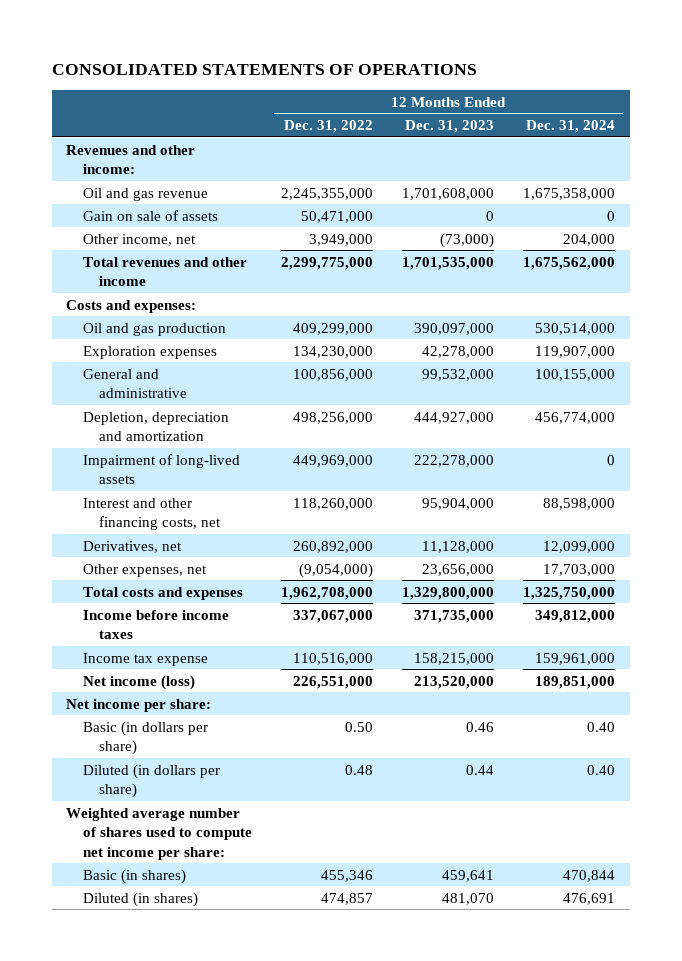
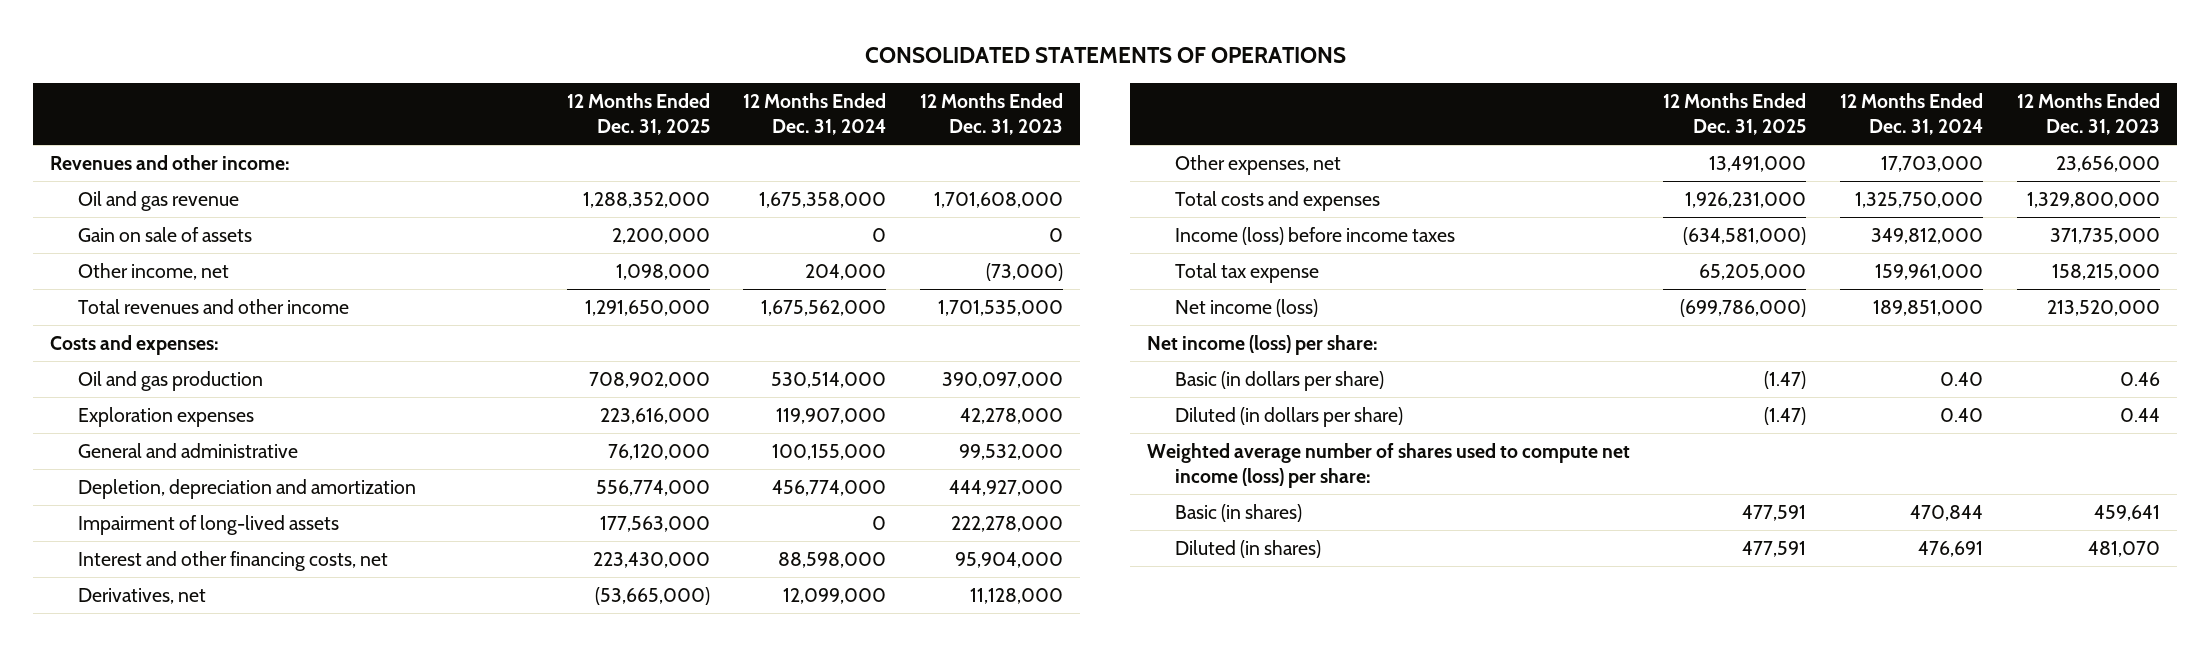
[283,120,373,134] Dec. 31, 2022 -> none
none -> [566,92,710,136] 12 Months Ended Dec. 31, 2025
[82,609,229,640] Income before income taxes -> [1174,226,1455,245] Income (loss) before income taxes
[82,652,208,666] Income tax expense -> [1174,262,1319,283] Total tax expense
[66,698,212,712] Net income per share: -> [1146,334,1378,355] Net income (loss) per share:
[66,807,252,860] Weighted average number of shares used to compute net income per share: -> [1146,442,1630,489] Weighted average number of shares used to compute net income (loss) per share:

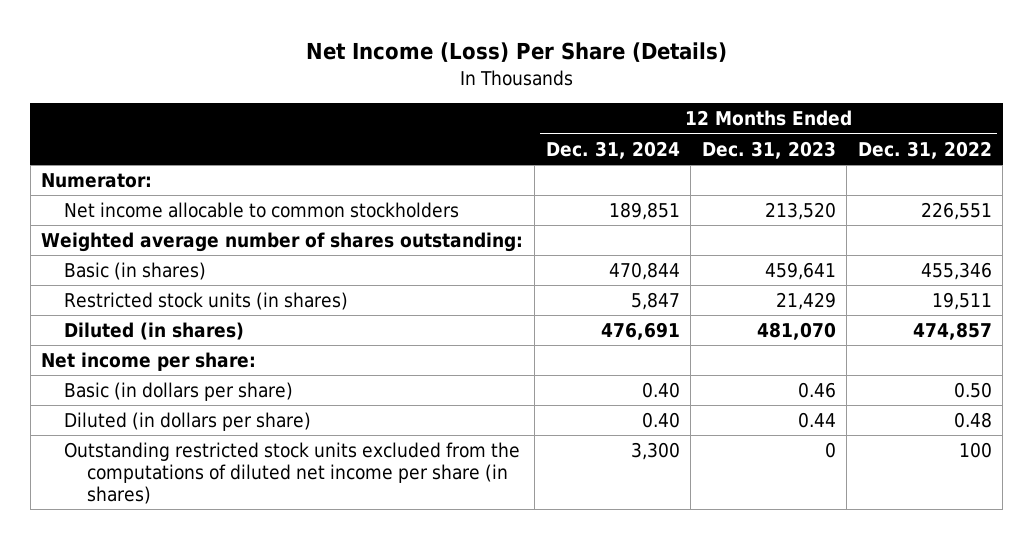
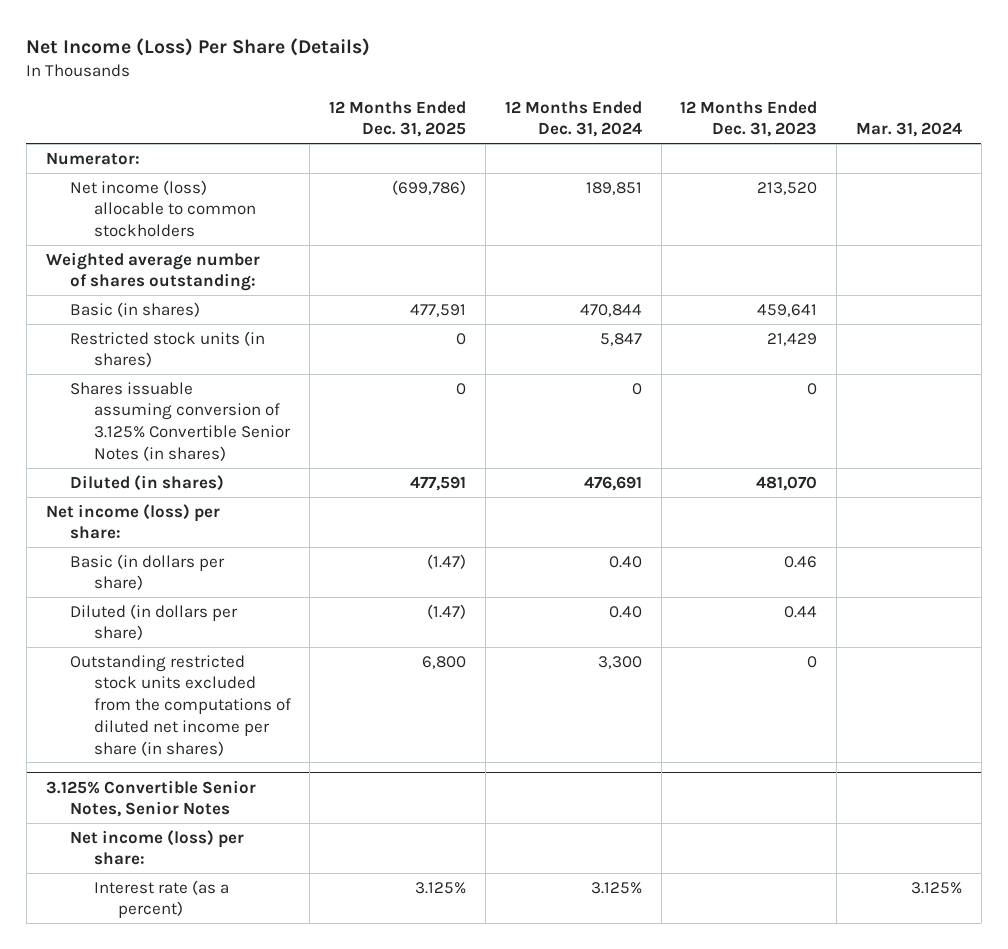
[857,140,992,159] Dec. 31, 2022 -> none
none -> [329,100,467,138] 12 Months Ended Dec. 31, 2025
none -> [856,122,963,138] Mar. 31, 2024
[64,201,460,218] Net income allocable to common stockholders -> [69,179,256,238] Net income (loss) allocable to common stockholders
none -> [69,381,291,461] Shares issuable assuming conversion of 3.125% Convertible Senior Notes (in shares)
[41,351,257,371] Net income per share: -> [45,503,220,540] Net income (loss) per share:
none -> [45,779,256,818] 3.125% Convertible Senior Notes, Senior Notes
none -> [69,829,244,866] Net income (loss) per share:
none -> [93,879,229,919] Interest rate (as a percent)

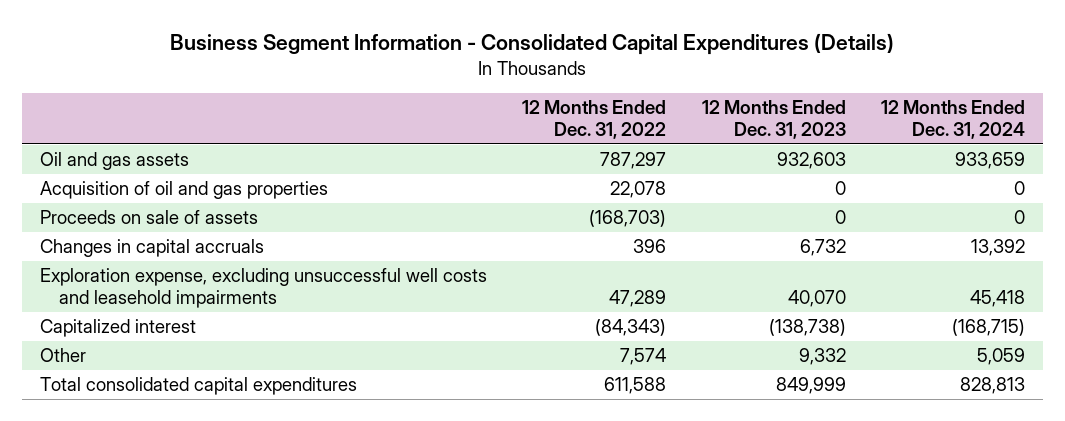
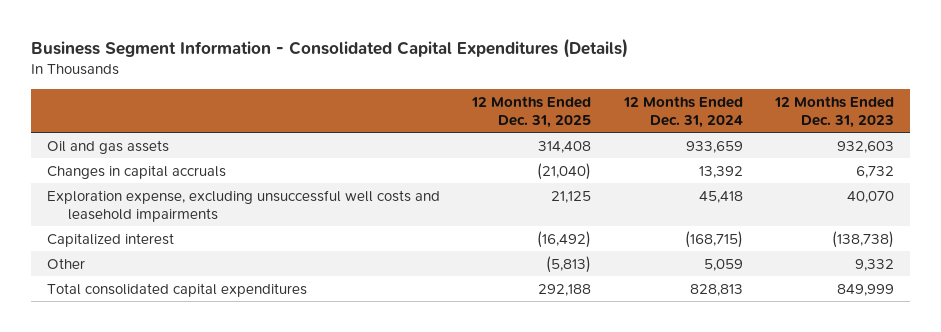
[522,100,667,139] 12 Months Ended Dec. 31, 2022 -> none
none -> [471,95,592,128] 12 Months Ended Dec. 31, 2025
[39,181,328,200] Acquisition of oil and gas properties -> none
[39,210,258,225] Proceeds on sale of assets -> none

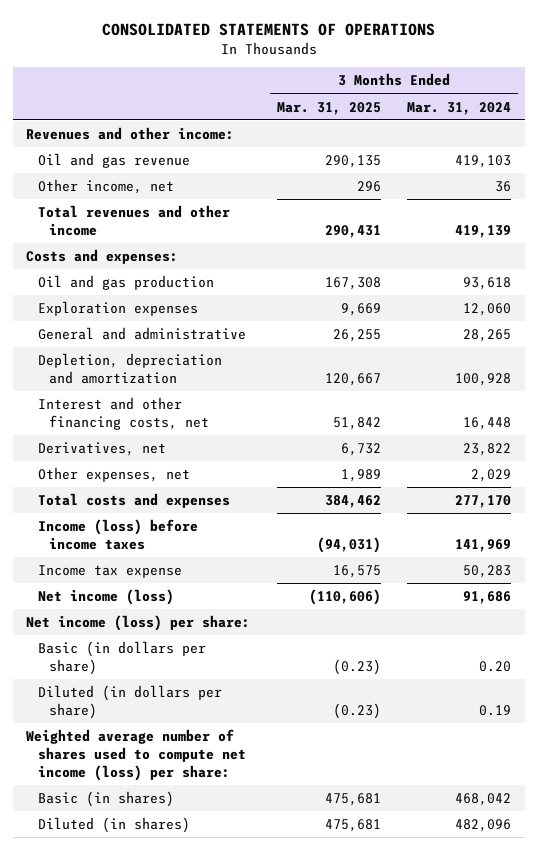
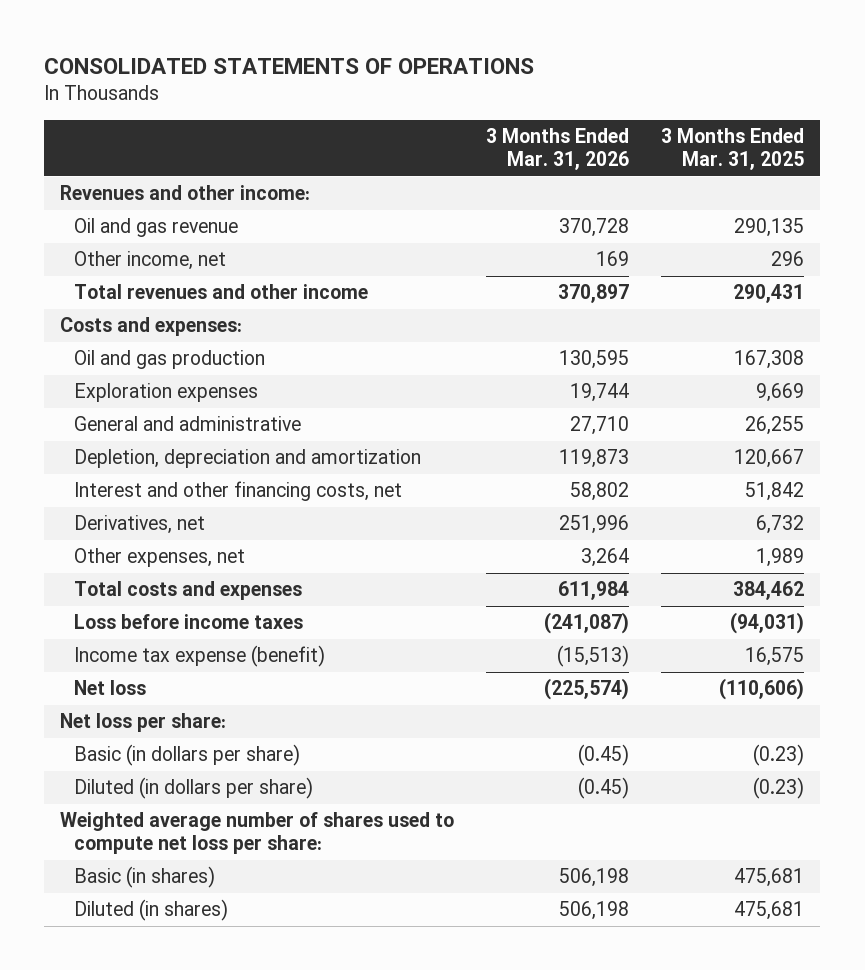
[407,101,512,115] Mar. 31, 2024 -> none
none -> [486,128,630,170] 3 Months Ended Mar. 31, 2026
[37,518,198,551] Income (loss) before income taxes -> [73,614,303,630] Loss before income taxes
[37,564,182,578] Income tax expense -> [73,645,325,668] Income tax expense (benefit)
[37,588,174,605] Net income (loss) -> [73,680,146,696] Net loss
[26,614,251,631] Net income (loss) per share: -> [60,713,227,733] Net loss per share:
[26,728,246,782] Weighted average number of shares used to compute net income (loss) per share: -> [60,812,455,855] Weighted average number of shares used to compute net loss per share:

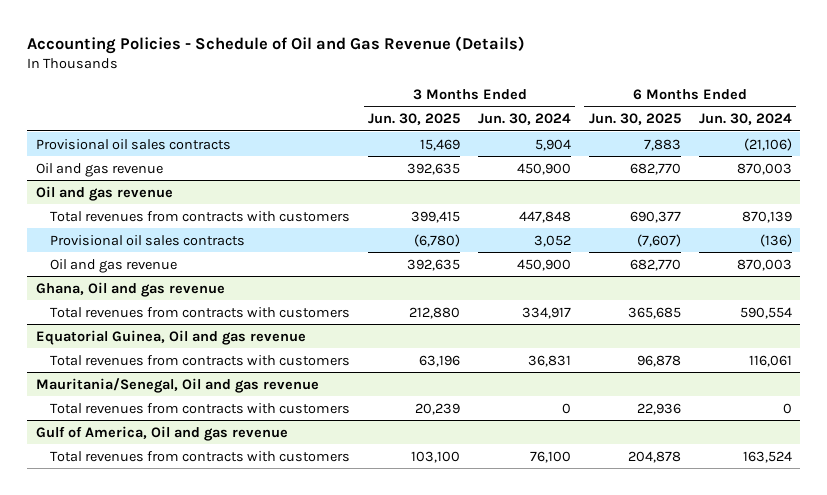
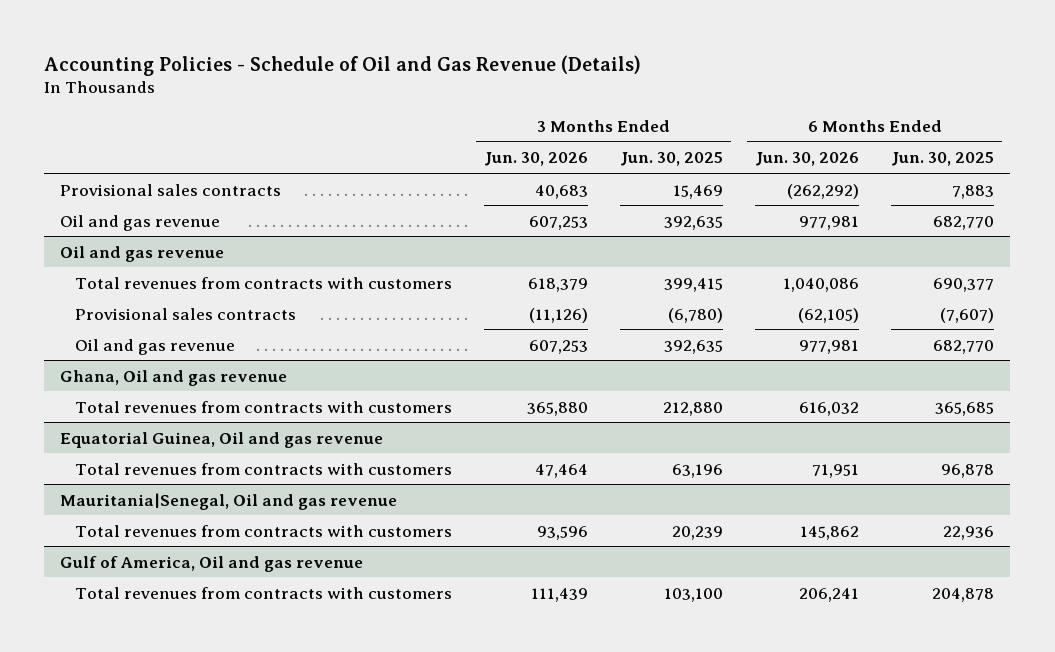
[478,112,572,125] Jun. 30, 2024 -> none
[698,112,792,125] Jun. 30, 2024 -> none
none -> [484,152,589,167] Jun. 30, 2026
none -> [755,152,860,167] Jun. 30, 2026
[35,138,231,150] Provisional oil sales contracts -> [60,183,282,196] Provisional sales contracts
[50,234,246,246] Provisional oil sales contracts -> [75,307,297,320] Provisional sales contracts
[35,377,319,393] Mauritania/Senegal, Oil and gas revenue -> [60,492,398,510] Mauritania|Senegal, Oil and gas revenue

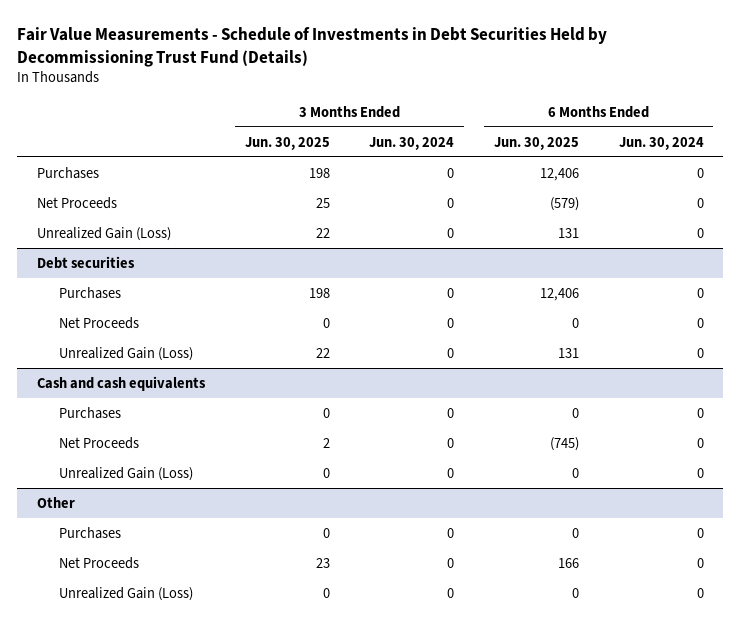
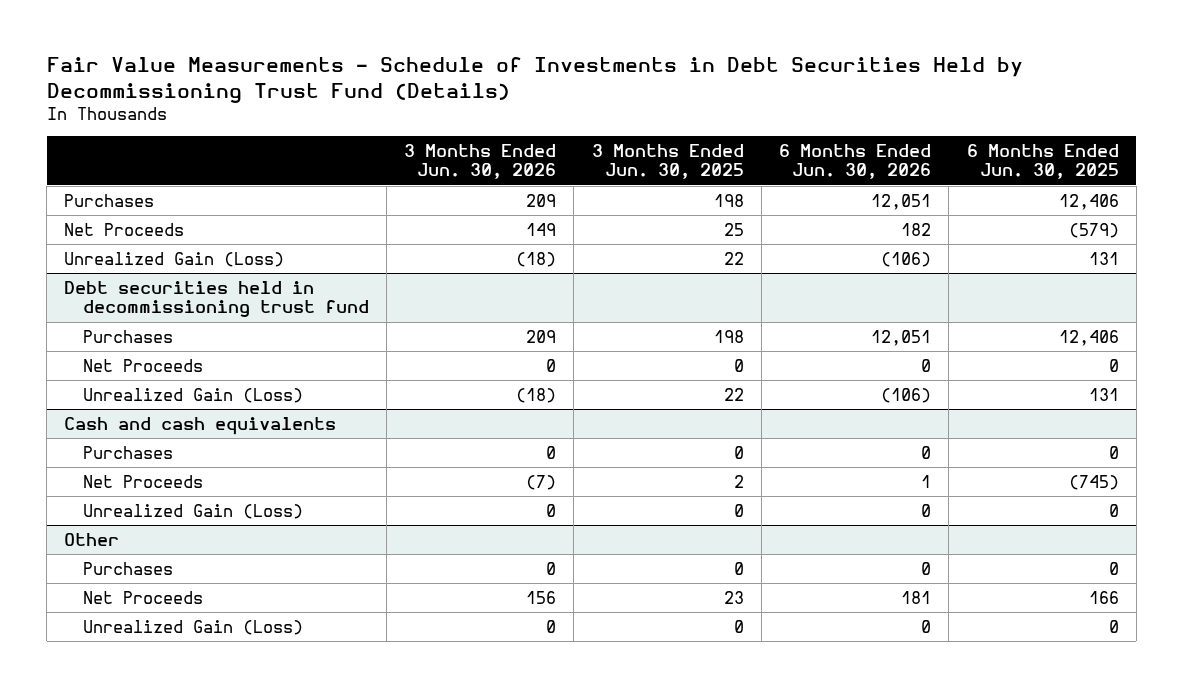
[369,136,455,150] Jun. 30, 2024 -> none
[618,136,704,150] Jun. 30, 2024 -> none
none -> [404,143,557,180] 3 Months Ended Jun. 30, 2026
none -> [779,143,932,180] 6 Months Ended Jun. 30, 2026
[37,255,136,269] Debt securities -> [64,280,369,318] Debt securities held in decommissioning trust fund

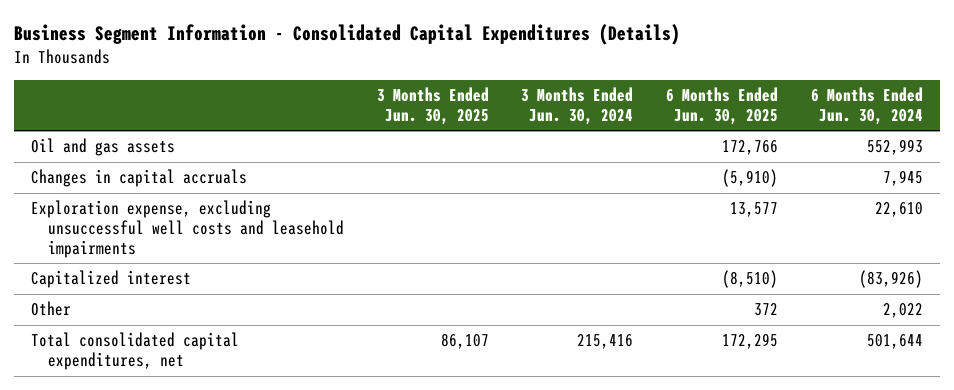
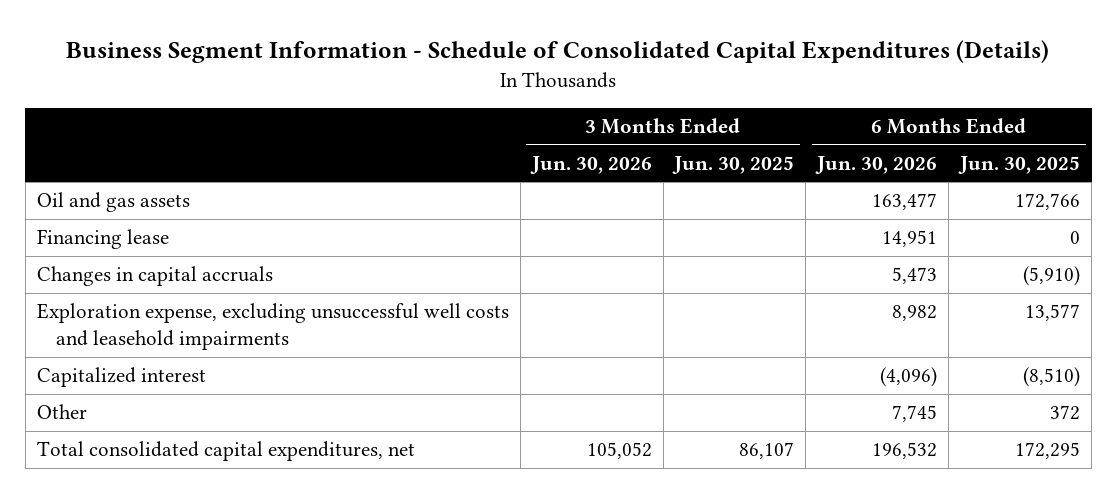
[14,24,681,46] Business Segment Information - Consolidated Capital Expenditures (Details) -> [66,40,1050,64] Business Segment Information - Schedule of Consolidated Capital Expenditures (Details)
[521,86,634,125] 3 Months Ended Jun. 30, 2024 -> none
[811,86,924,125] 6 Months Ended Jun. 30, 2024 -> none
none -> [529,155,652,174] Jun. 30, 2026
none -> [815,155,938,174] Jun. 30, 2026
none -> [36,229,169,250] Financing lease

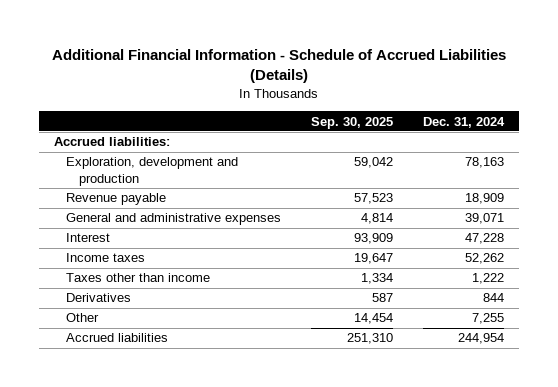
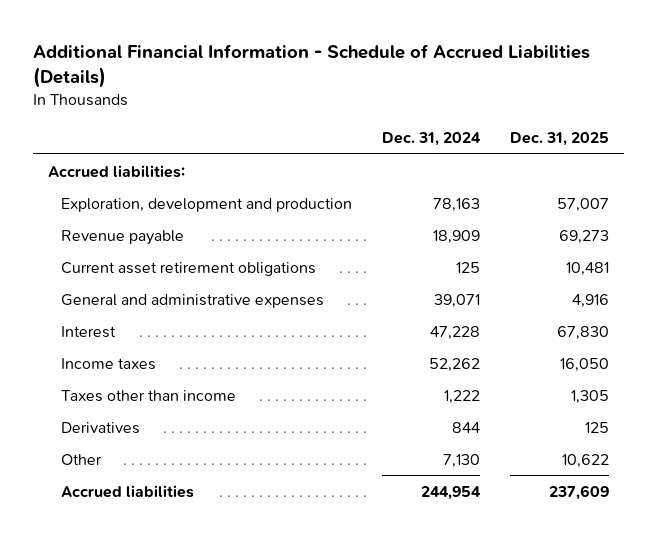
[311,116,394,129] Sep. 30, 2025 -> none
none -> [510,131,610,146] Dec. 31, 2025
none -> [61,261,317,276] Current asset retirement obligations
[471,313,504,325] 7,255 -> [443,453,481,468] 7,130

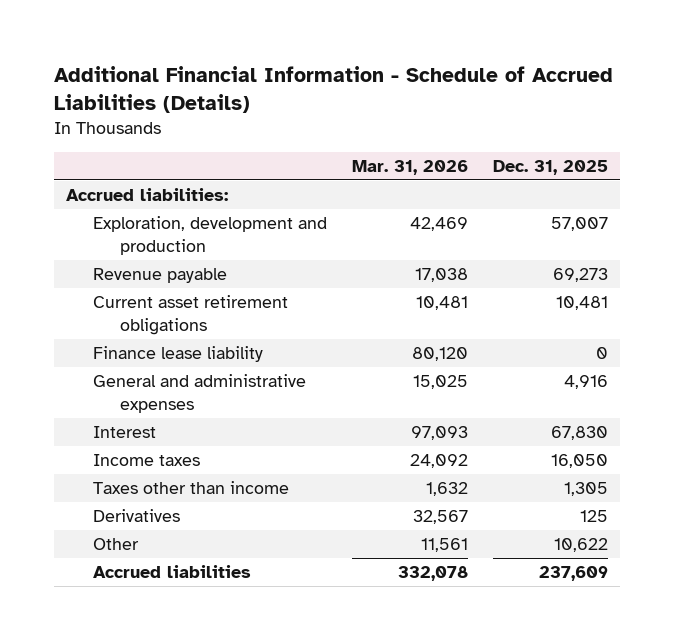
[382,131,482,146] Dec. 31, 2024 -> none
none -> [351,160,468,176] Mar. 31, 2026
none -> [93,345,264,362] Finance lease liability

